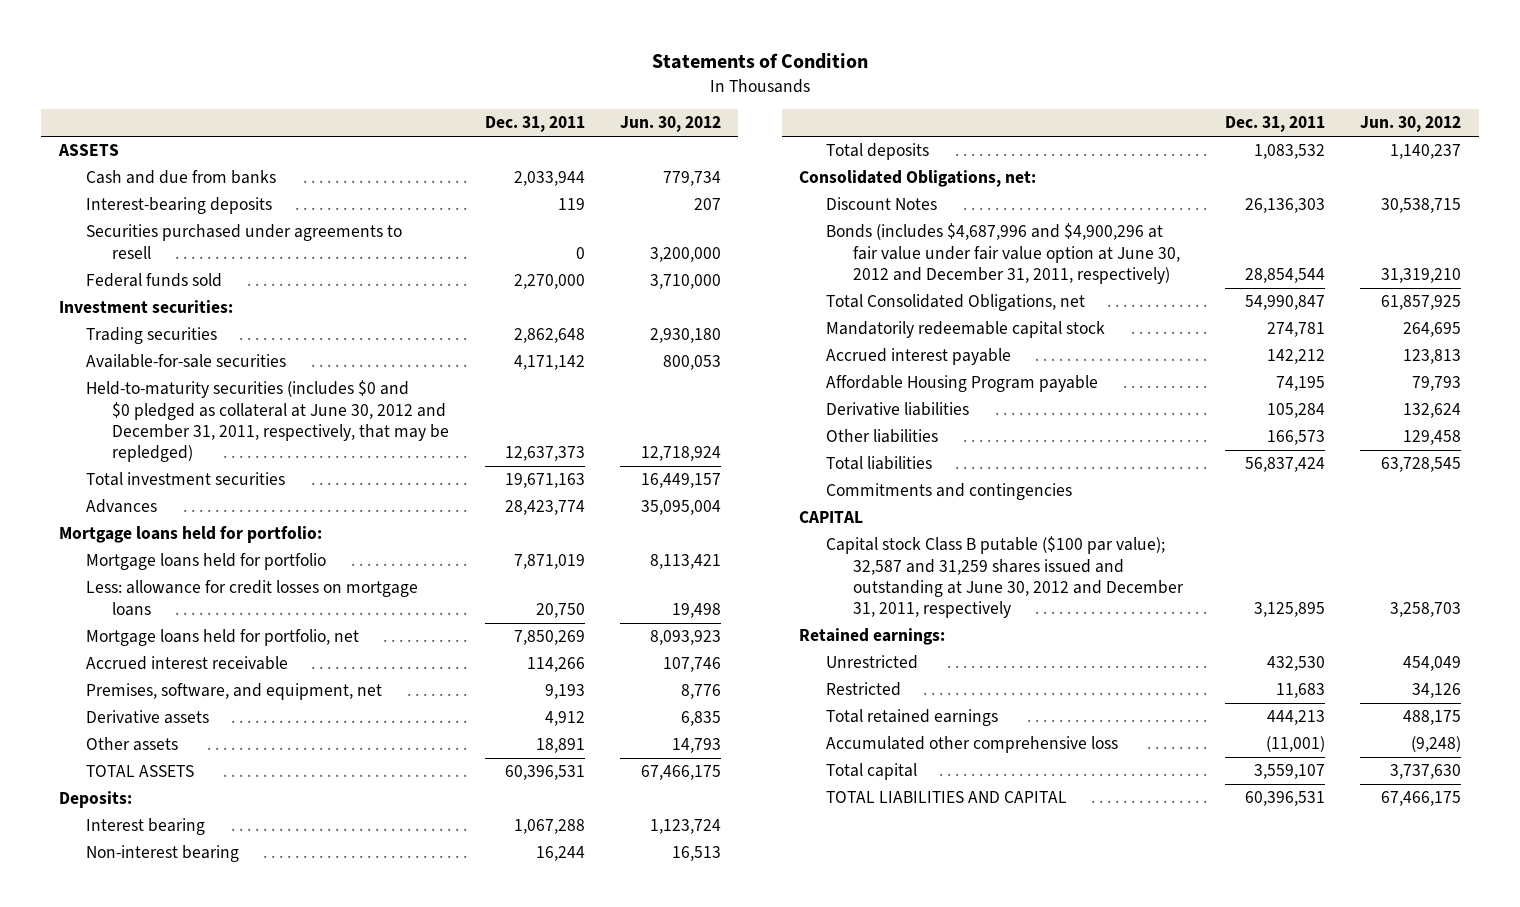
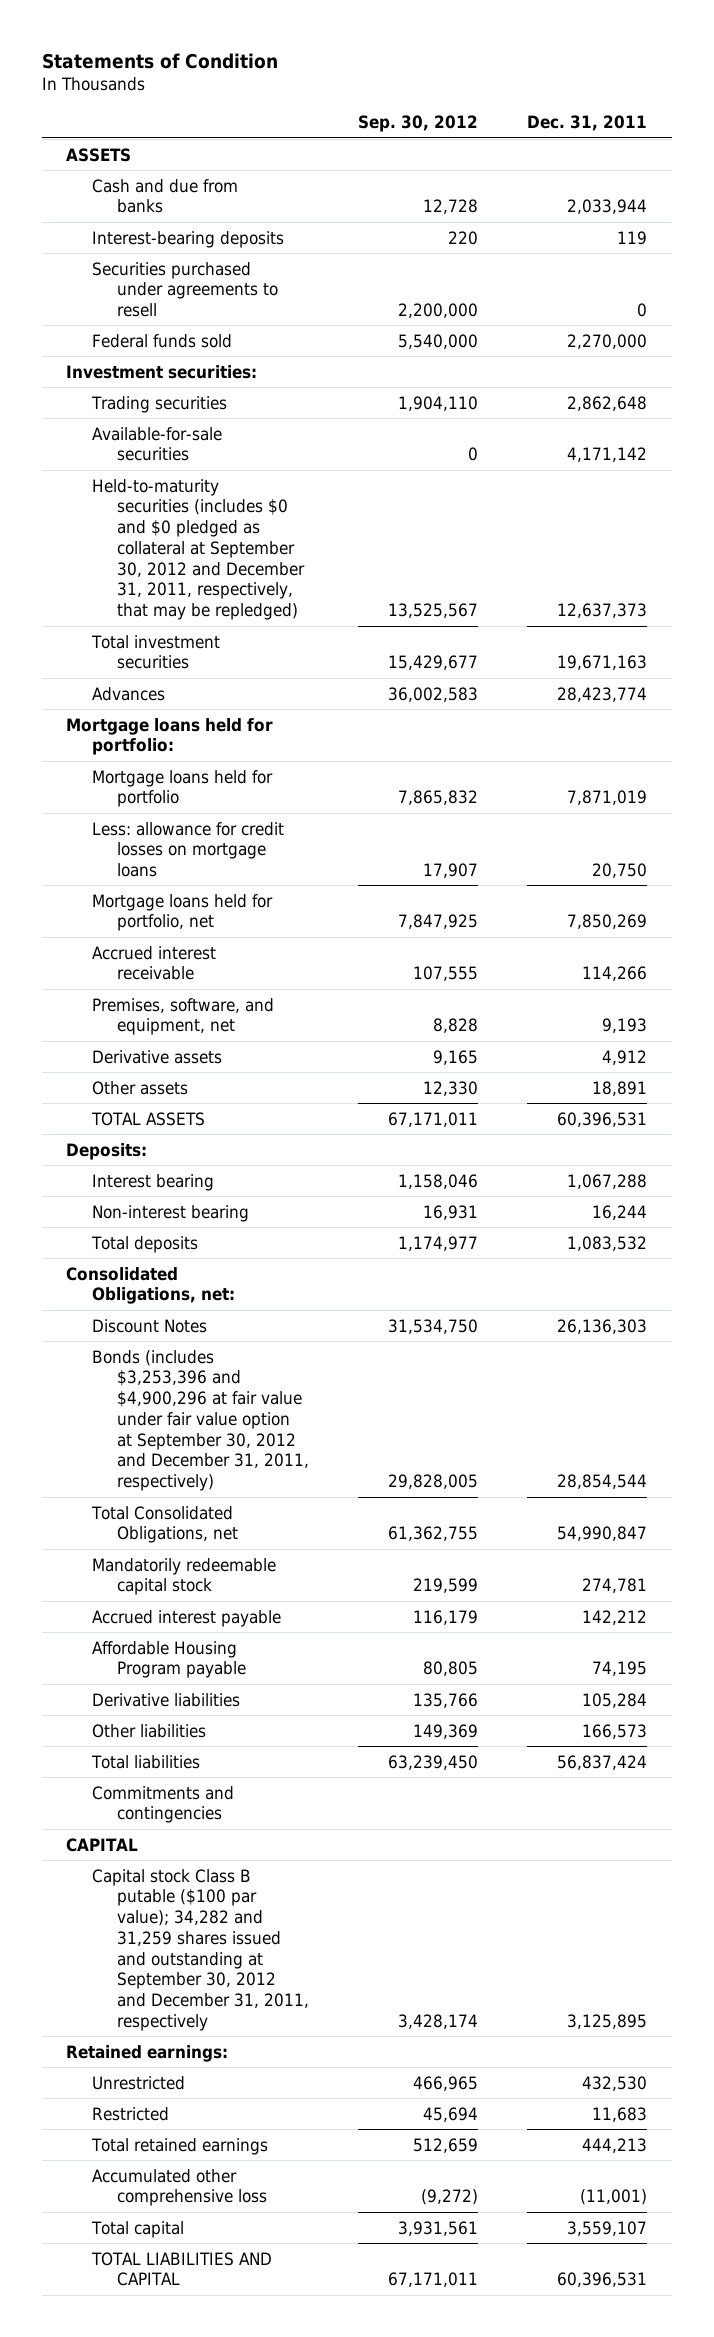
[619,116,721,133] Jun. 30, 2012 -> none
none -> [358,115,479,133] Sep. 30, 2012
[85,380,450,463] Held-to-maturity securities (includes $0 and $0 pledged as collateral at June 30, 2012 and December 31, 2011, respectively, that may be repledged) -> [91,478,306,621] Held-to-maturity securities (includes $0 and $0 pledged as collateral at September 30, 2012 and December 31, 2011, respectively, that may be repledged)
[826,223,1180,284] Bonds (includes $4,687,996 and $4,900,296 at fair value under fair value option at June 30, 2012 and December 31, 2011, respectively) -> [91,1349,310,1492] Bonds (includes $3,253,396 and $4,900,296 at fair value under fair value option at September 30, 2012 and December 31, 2011, respectively)
[826,536,1184,619] Capital stock Class B putable ($100 par value); 32,587 and 31,259 shares issued and outstanding at June 30, 2012 and December 31, 2011, respectively -> [91,1868,310,2032] Capital stock Class B putable ($100 par value); 34,282 and 31,259 shares issued and outstanding at September 30, 2012 and December 31, 2011, respectively

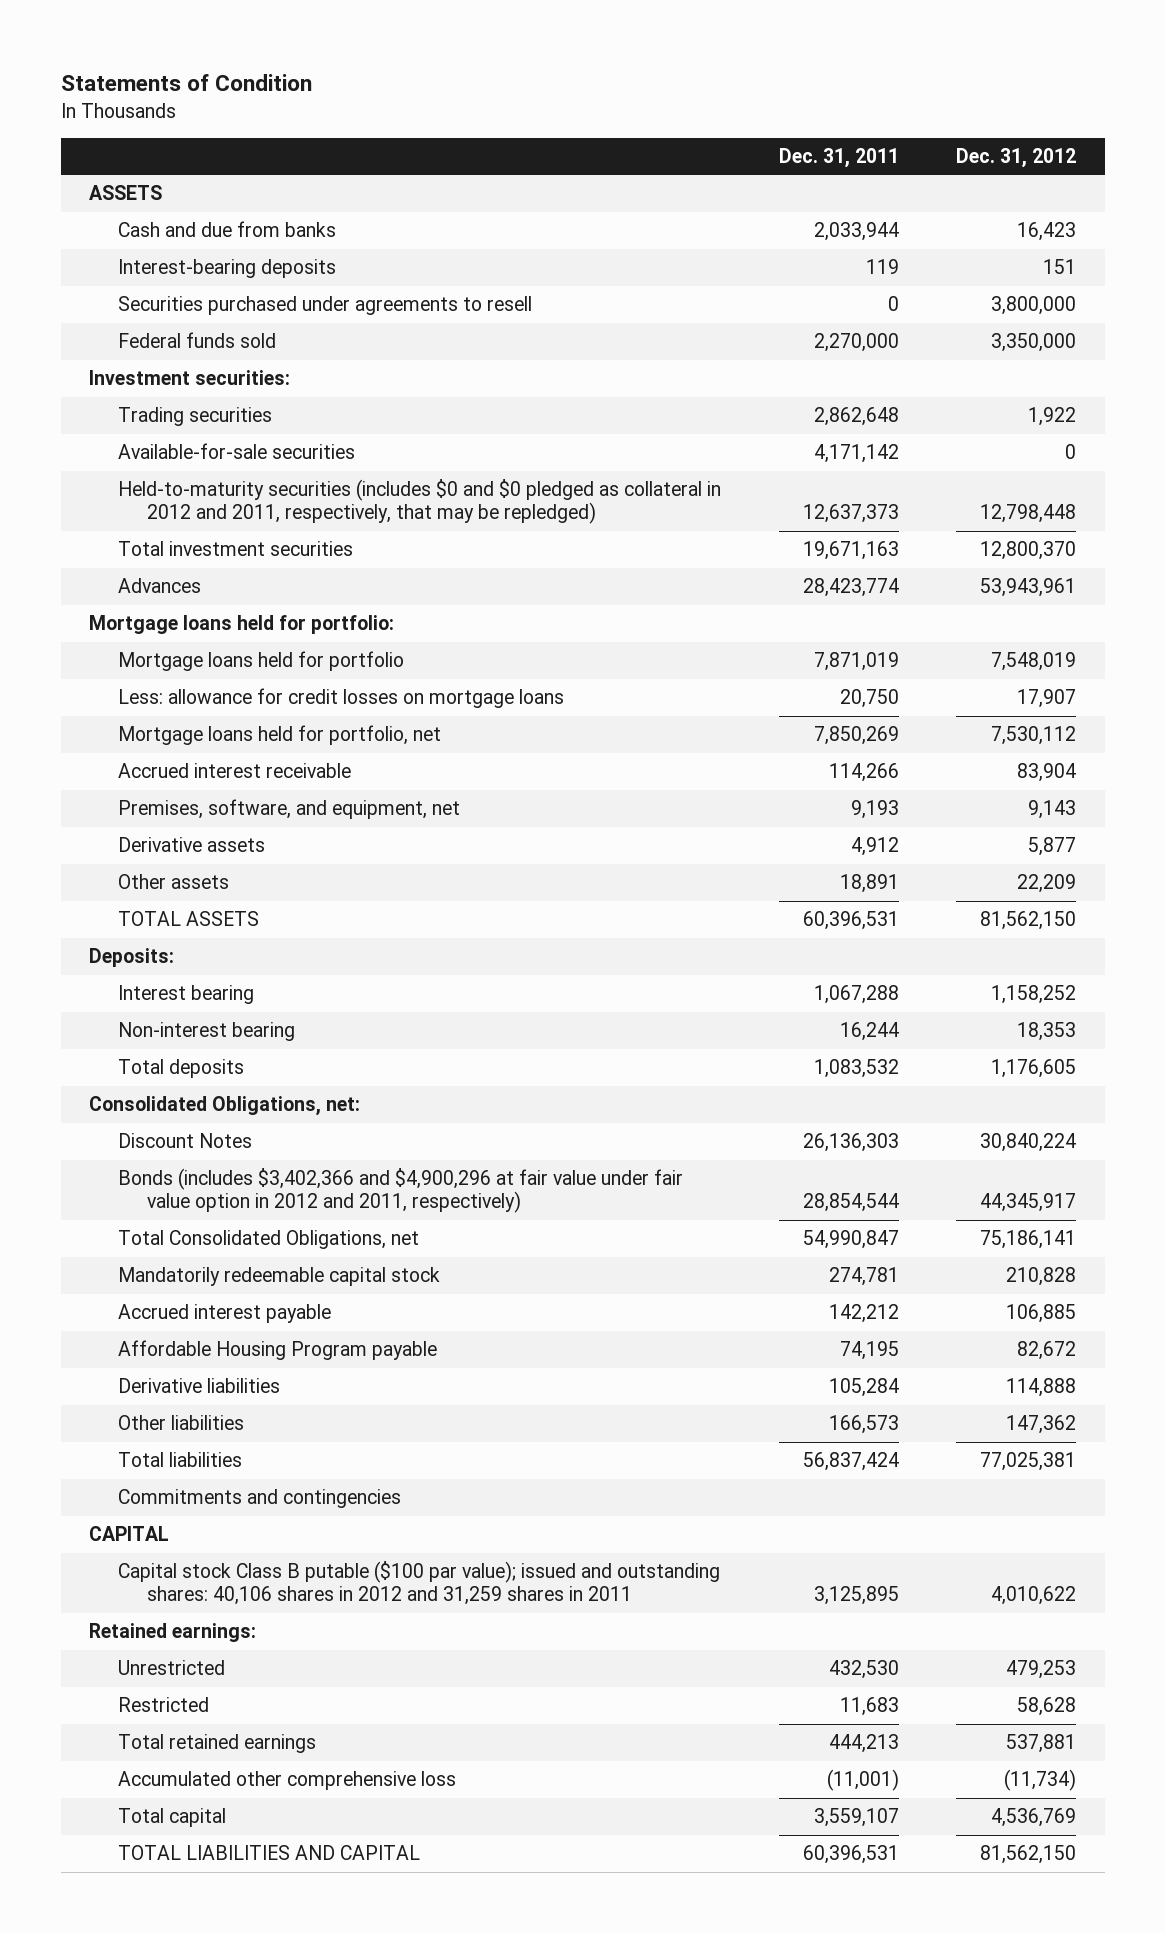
[358,115,479,133] Sep. 30, 2012 -> none
none -> [955,147,1076,168] Dec. 31, 2012
[91,478,306,621] Held-to-maturity securities (includes $0 and $0 pledged as collateral at September 30, 2012 and December 31, 2011, respectively, that may be repledged) -> [118,479,722,525] Held-to-maturity securities (includes $0 and $0 pledged as collateral in 2012 and 2011, respectively, that may be repledged)
[91,1349,310,1492] Bonds (includes $3,253,396 and $4,900,296 at fair value under fair value option at September 30, 2012 and December 31, 2011, respectively) -> [118,1168,684,1214] Bonds (includes $3,402,366 and $4,900,296 at fair value under fair value option in 2012 and 2011, respectively)
[91,1868,310,2032] Capital stock Class B putable ($100 par value); 34,282 and 31,259 shares issued and outstanding at September 30, 2012 and December 31, 2011, respectively -> [118,1561,721,1606] Capital stock Class B putable ($100 par value); issued and outstanding shares: 40,106 shares in 2012 and 31,259 shares in 2011

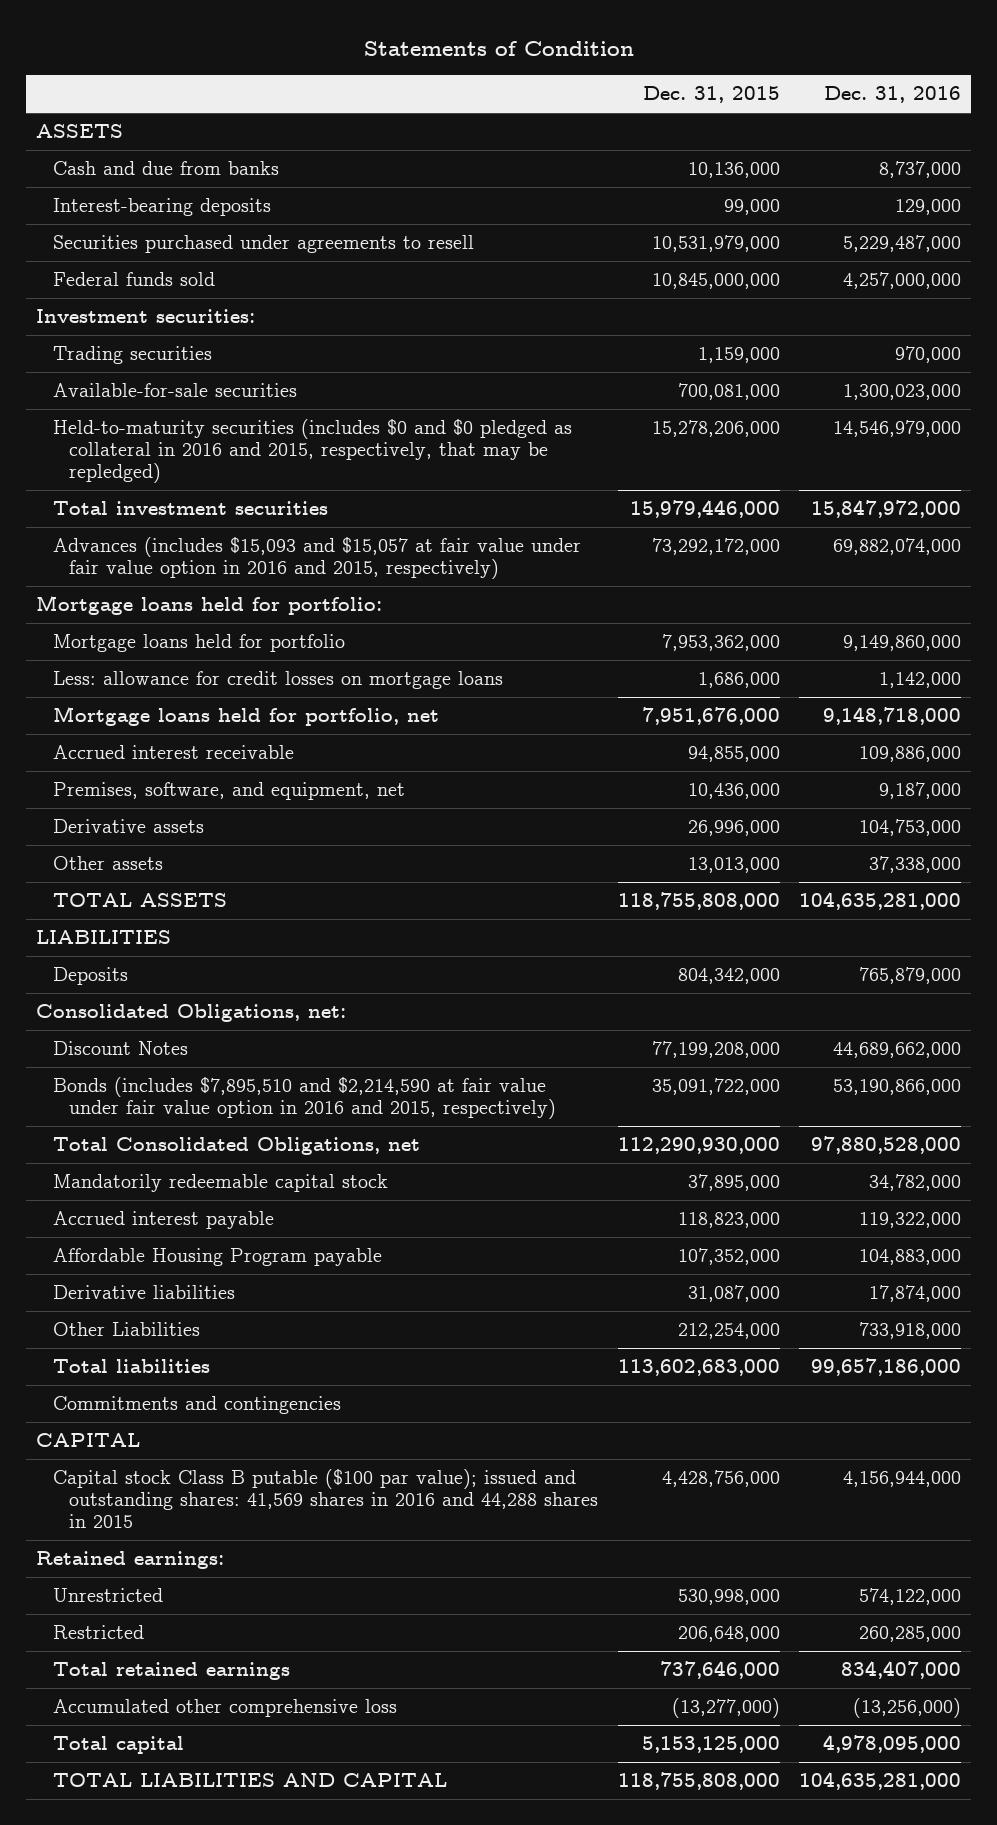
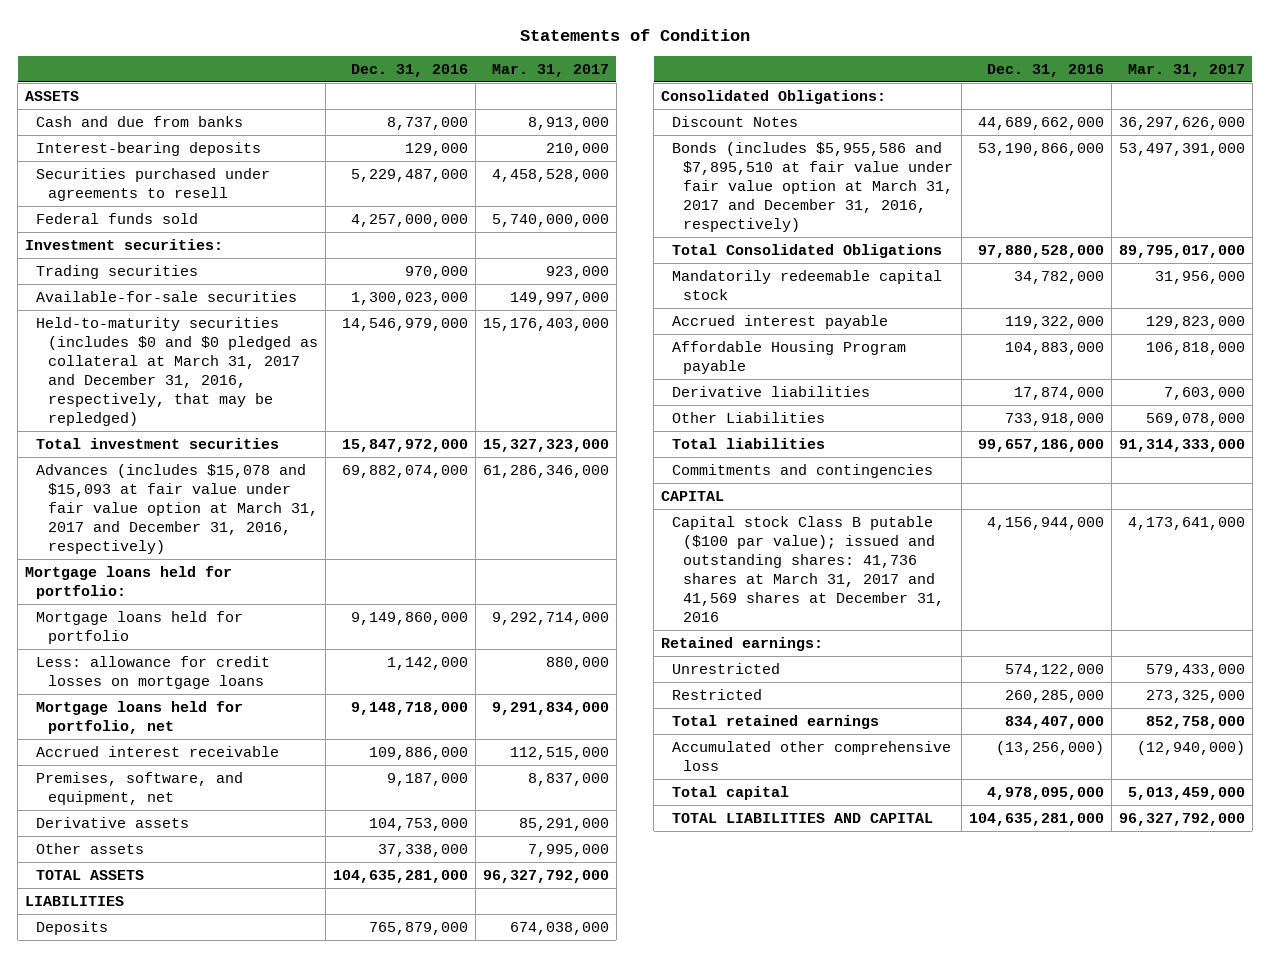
[642,86,780,104] Dec. 31, 2015 -> none
none -> [491,63,609,77] Mar. 31, 2017
[52,419,572,484] Held-to-maturity securities (includes $0 and $0 pledged as collateral in 2016 and 2015, respectively, that may be repledged) -> [36,316,318,427] Held-to-maturity securities (includes $0 and $0 pledged as collateral at March 31, 2017 and December 31, 2016, respectively, that may be repledged)
[52,537,581,580] Advances (includes $15,093 and $15,057 at fair value under fair value option in 2016 and 2015, respectively) -> [36,463,318,555] Advances (includes $15,078 and $15,093 at fair value under fair value option at March 31, 2017 and December 31, 2016, respectively)
[36,1004,347,1023] Consolidated Obligations, net: -> [661,89,887,104] Consolidated Obligations:
[52,1077,557,1120] Bonds (includes $7,895,510 and $2,214,590 at fair value under fair value option in 2016 and 2015, respectively) -> [672,141,954,233] Bonds (includes $5,955,586 and $7,895,510 at fair value under fair value option at March 31, 2017 and December 31, 2016, respectively)
[52,1137,420,1156] Total Consolidated Obligations, net -> [672,243,943,258] Total Consolidated Obligations
[52,1469,599,1529] Capital stock Class B putable ($100 par value); issued and outstanding shares: 41,569 shares in 2016 and 44,288 shares in 2015 -> [672,515,945,623] Capital stock Class B putable ($100 par value); issued and outstanding shares: 41,736 shares at March 31, 2017 and 41,569 shares at December 31, 2016

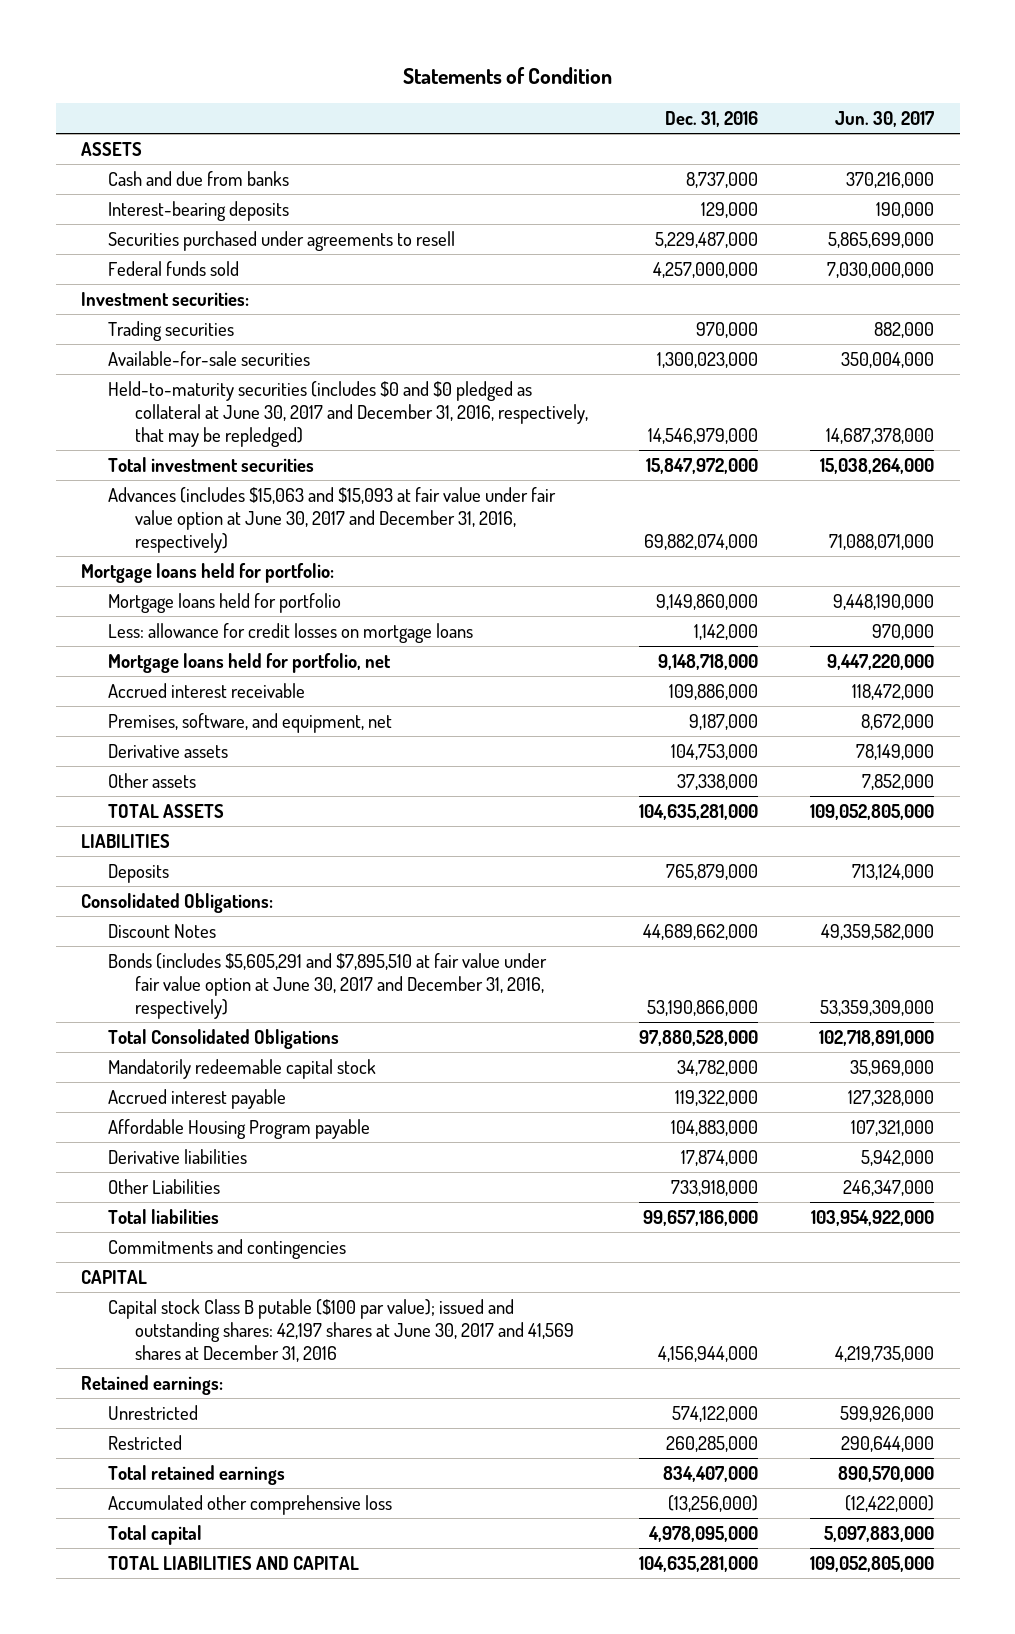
[491,63,609,77] Mar. 31, 2017 -> none
none -> [835,111,935,128] Jun. 30, 2017
[36,316,318,427] Held-to-maturity securities (includes $0 and $0 pledged as collateral at March 31, 2017 and December 31, 2016, respectively, that may be repledged) -> [108,380,588,447] Held-to-maturity securities (includes $0 and $0 pledged as collateral at June 30, 2017 and December 31, 2016, respectively, that may be repledged)
[36,463,318,555] Advances (includes $15,078 and $15,093 at fair value under fair value option at March 31, 2017 and December 31, 2016, respectively) -> [108,486,557,553] Advances (includes $15,063 and $15,093 at fair value under fair value option at June 30, 2017 and December 31, 2016, respectively)
[672,141,954,233] Bonds (includes $5,955,586 and $7,895,510 at fair value under fair value option at March 31, 2017 and December 31, 2016, respectively) -> [108,952,548,1019] Bonds (includes $5,605,291 and $7,895,510 at fair value under fair value option at June 30, 2017 and December 31, 2016, respectively)
[672,515,945,623] Capital stock Class B putable ($100 par value); issued and outstanding shares: 41,736 shares at March 31, 2017 and 41,569 shares at December 31, 2016 -> [108,1298,574,1362] Capital stock Class B putable ($100 par value); issued and outstanding shares: 42,197 shares at June 30, 2017 and 41,569 shares at December 31, 2016

